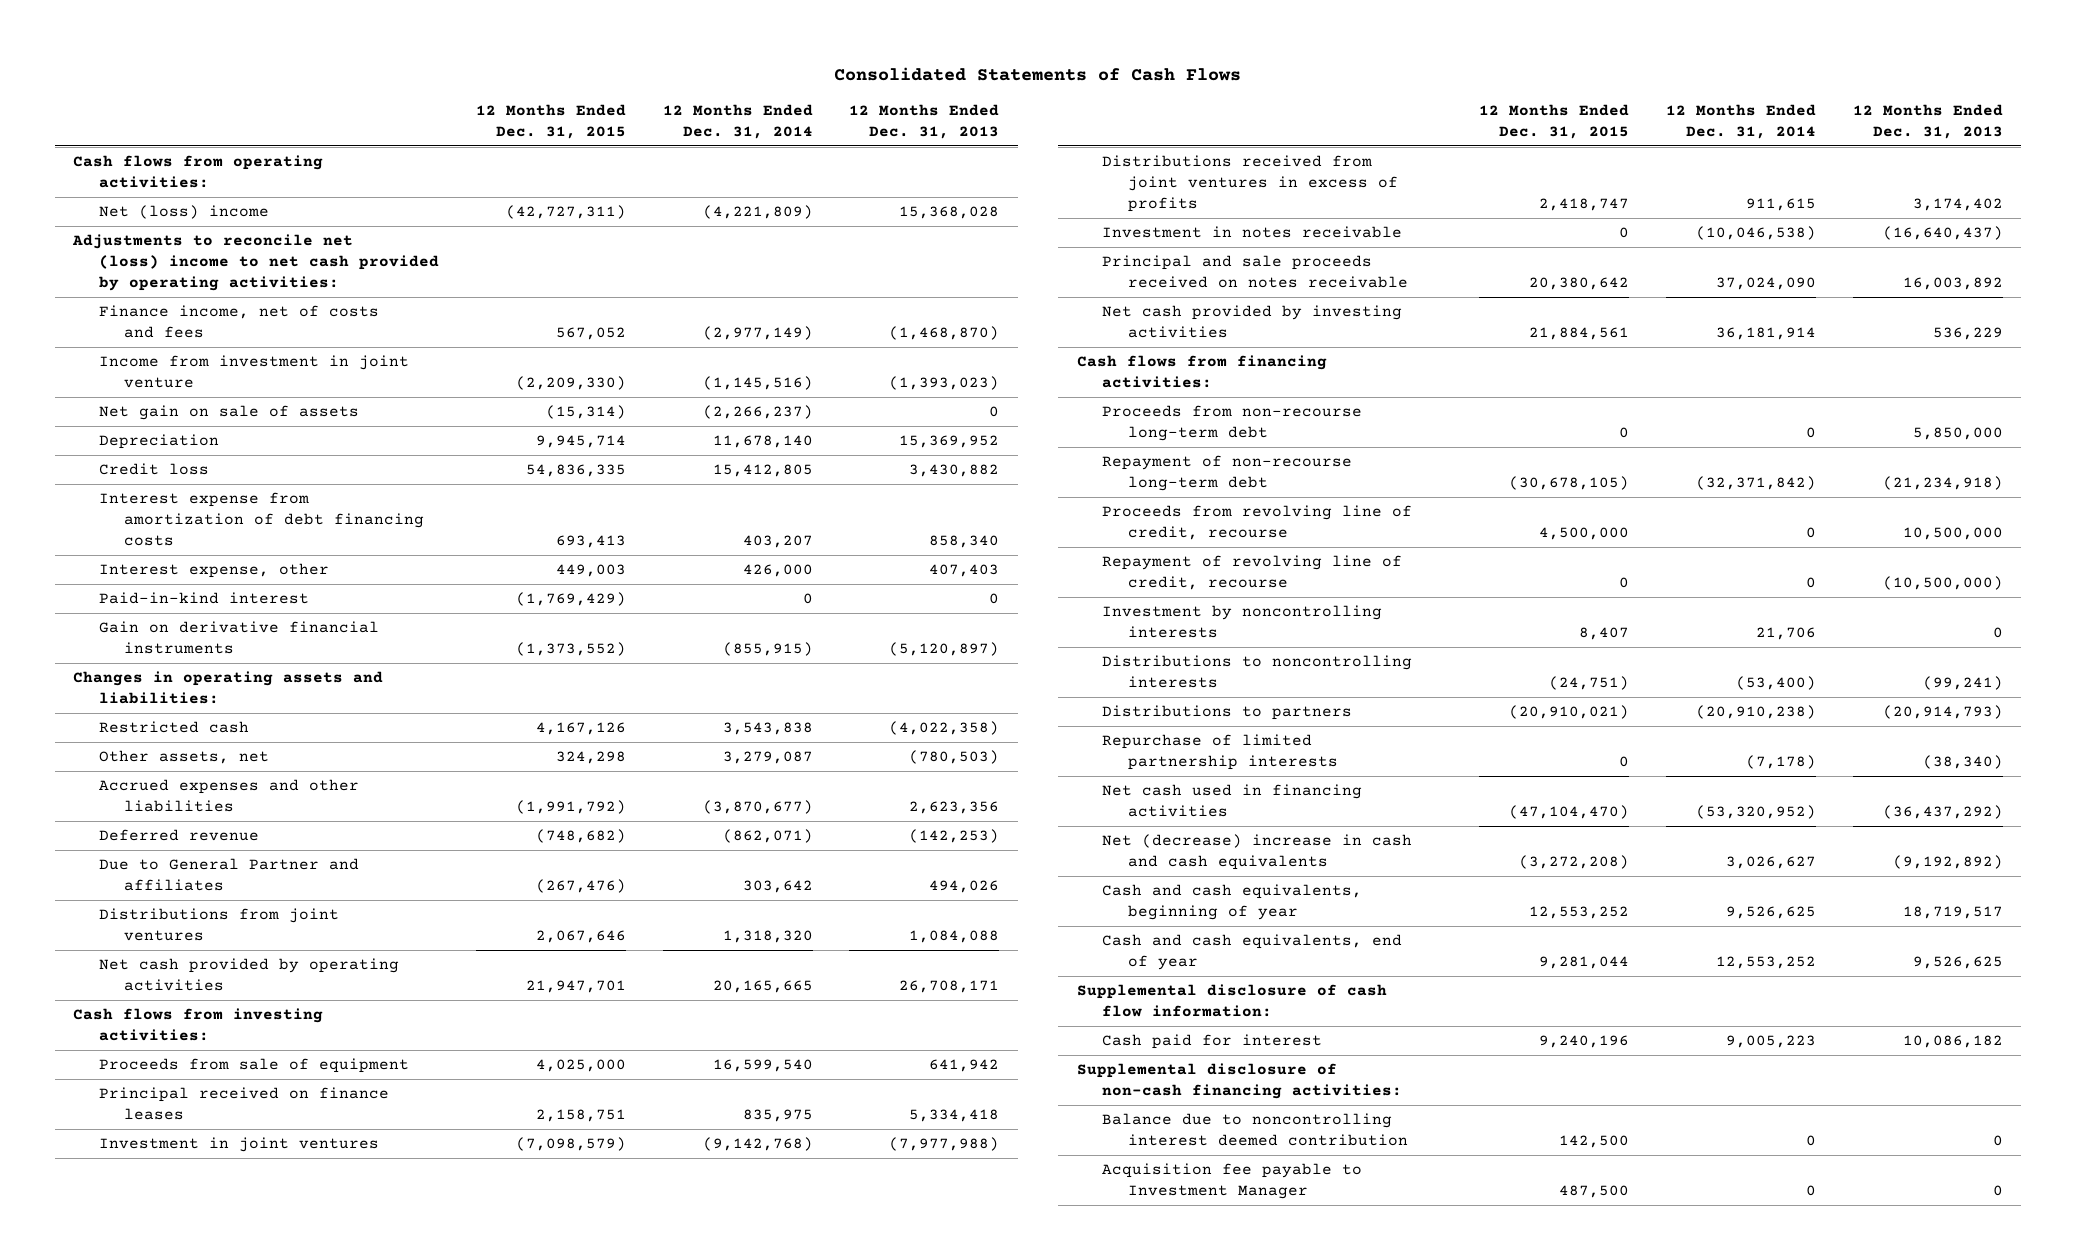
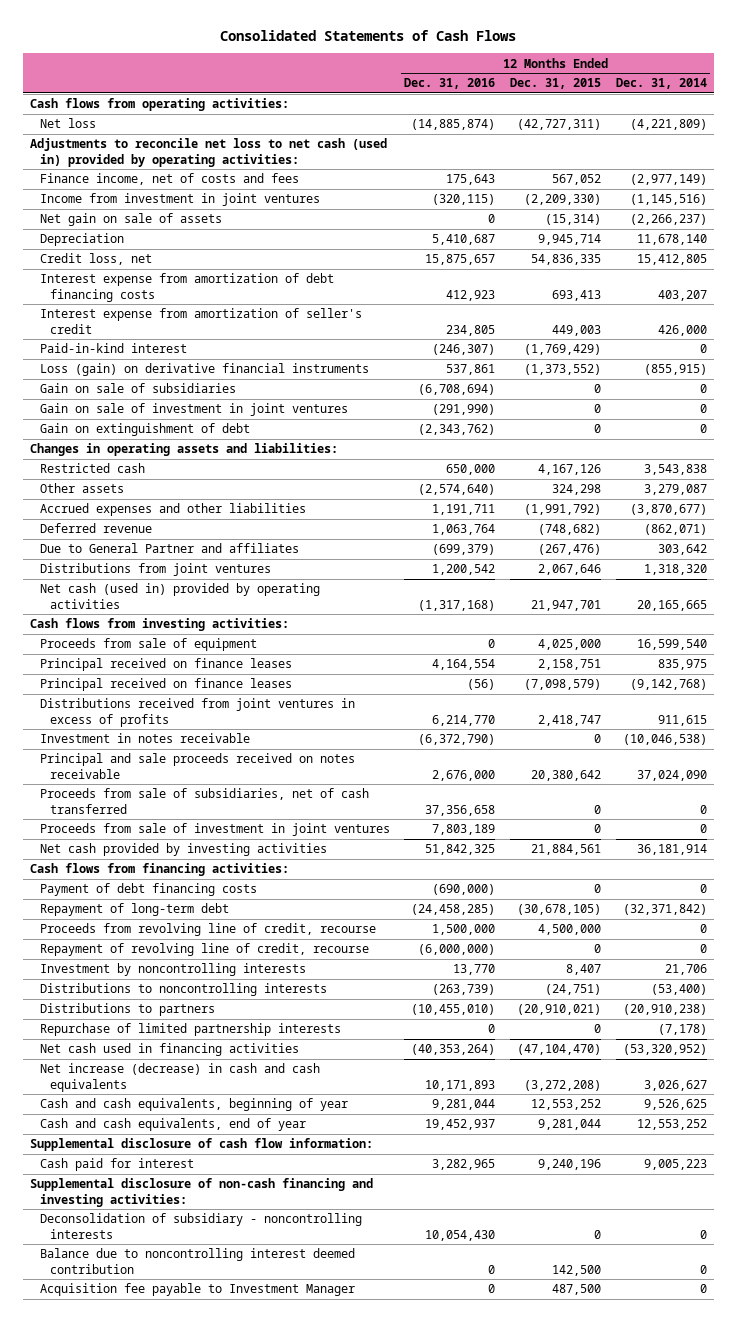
[849,104,1000,139] 12 Months Ended Dec. 31, 2013 -> none
none -> [404,78,496,90] Dec. 31, 2016
[98,205,269,220] Net (loss) income -> [39,118,96,129] Net loss
[72,234,439,291] Adjustments to reconcile net (loss) income to net cash provided by operating activities: -> [29,138,387,167] Adjustments to reconcile net loss to net cash (used in) provided by operating activities:
[98,355,409,389] Income from investment in joint venture -> [39,193,320,207] Income from investment in joint ventures
[98,463,209,476] Credit loss -> [39,253,152,266] Credit loss, net
[98,563,329,579] Interest expense, other -> [39,308,362,334] Interest expense from amortization of seller's credit
[98,621,379,655] Gain on derivative financial instruments -> [39,363,369,377] Loss (gain) on derivative financial instruments
none -> [39,383,236,394] Gain on sale of subsidiaries
none -> [39,403,348,417] Gain on sale of investment in joint ventures
none -> [39,423,250,437] Gain on extinguishment of debt
[98,750,269,765] Other assets, net -> [39,483,124,494] Other assets
[98,958,399,992] Net cash provided by operating activities -> [39,583,320,609] Net cash (used in) provided by operating activities
[98,1137,379,1153] Investment in joint ventures -> [39,678,292,692] Principal received on finance leases
none -> [39,788,369,814] Proceeds from sale of subsidiaries, net of cash transferred
none -> [39,823,390,837] Proceeds from sale of investment in joint ventures
[1102,405,1363,442] Proceeds from non-recourse long-term debt -> none
none -> [39,883,257,897] Payment of debt financing costs
[1102,455,1353,492] Repayment of non-recourse long-term debt -> [39,903,229,917] Repayment of long-term debt
[1102,834,1413,871] Net (decrease) increase in cash and cash equivalents -> [39,1063,320,1092] Net increase (decrease) in cash and cash equivalents
[1076,1063,1403,1100] Supplemental disclosure of non-cash financing activities: -> [29,1178,373,1207] Supplemental disclosure of non-cash financing and investing activities:
none -> [39,1213,362,1239] Deconsolidation of subsidiary - noncontrolling interests

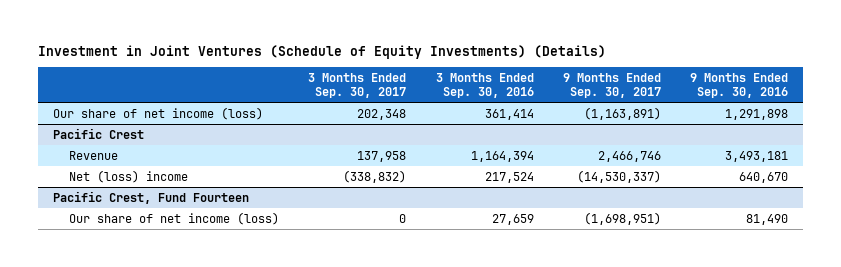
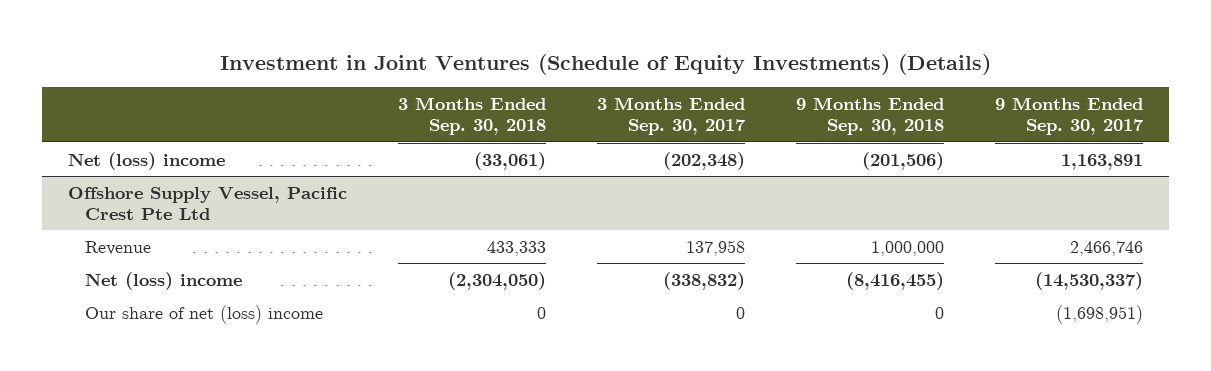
[435,73,534,98] 3 Months Ended Sep. 30, 2016 -> none
[690,73,789,98] 9 Months Ended Sep. 30, 2016 -> none
none -> [398,97,547,136] 3 Months Ended Sep. 30, 2018
none -> [796,97,945,136] 9 Months Ended Sep. 30, 2018
[52,127,144,139] Pacific Crest -> none
[52,106,263,120] Our share of net income (loss) -> [68,151,226,170] Net (loss) income
[357,108,407,120] 202,348 -> [663,151,746,170] (202,348)
[583,106,661,120] (1,163,891) -> [1061,153,1144,170] 1,163,891
none -> [68,186,348,220] Offshore Supply Vessel, Pacific Crest Pte Ltd
[52,190,249,204] Pacific Crest, Fund Fourteen -> none
[69,211,280,225] Our share of net income (loss) -> [85,304,324,324] Our share of net (loss) income

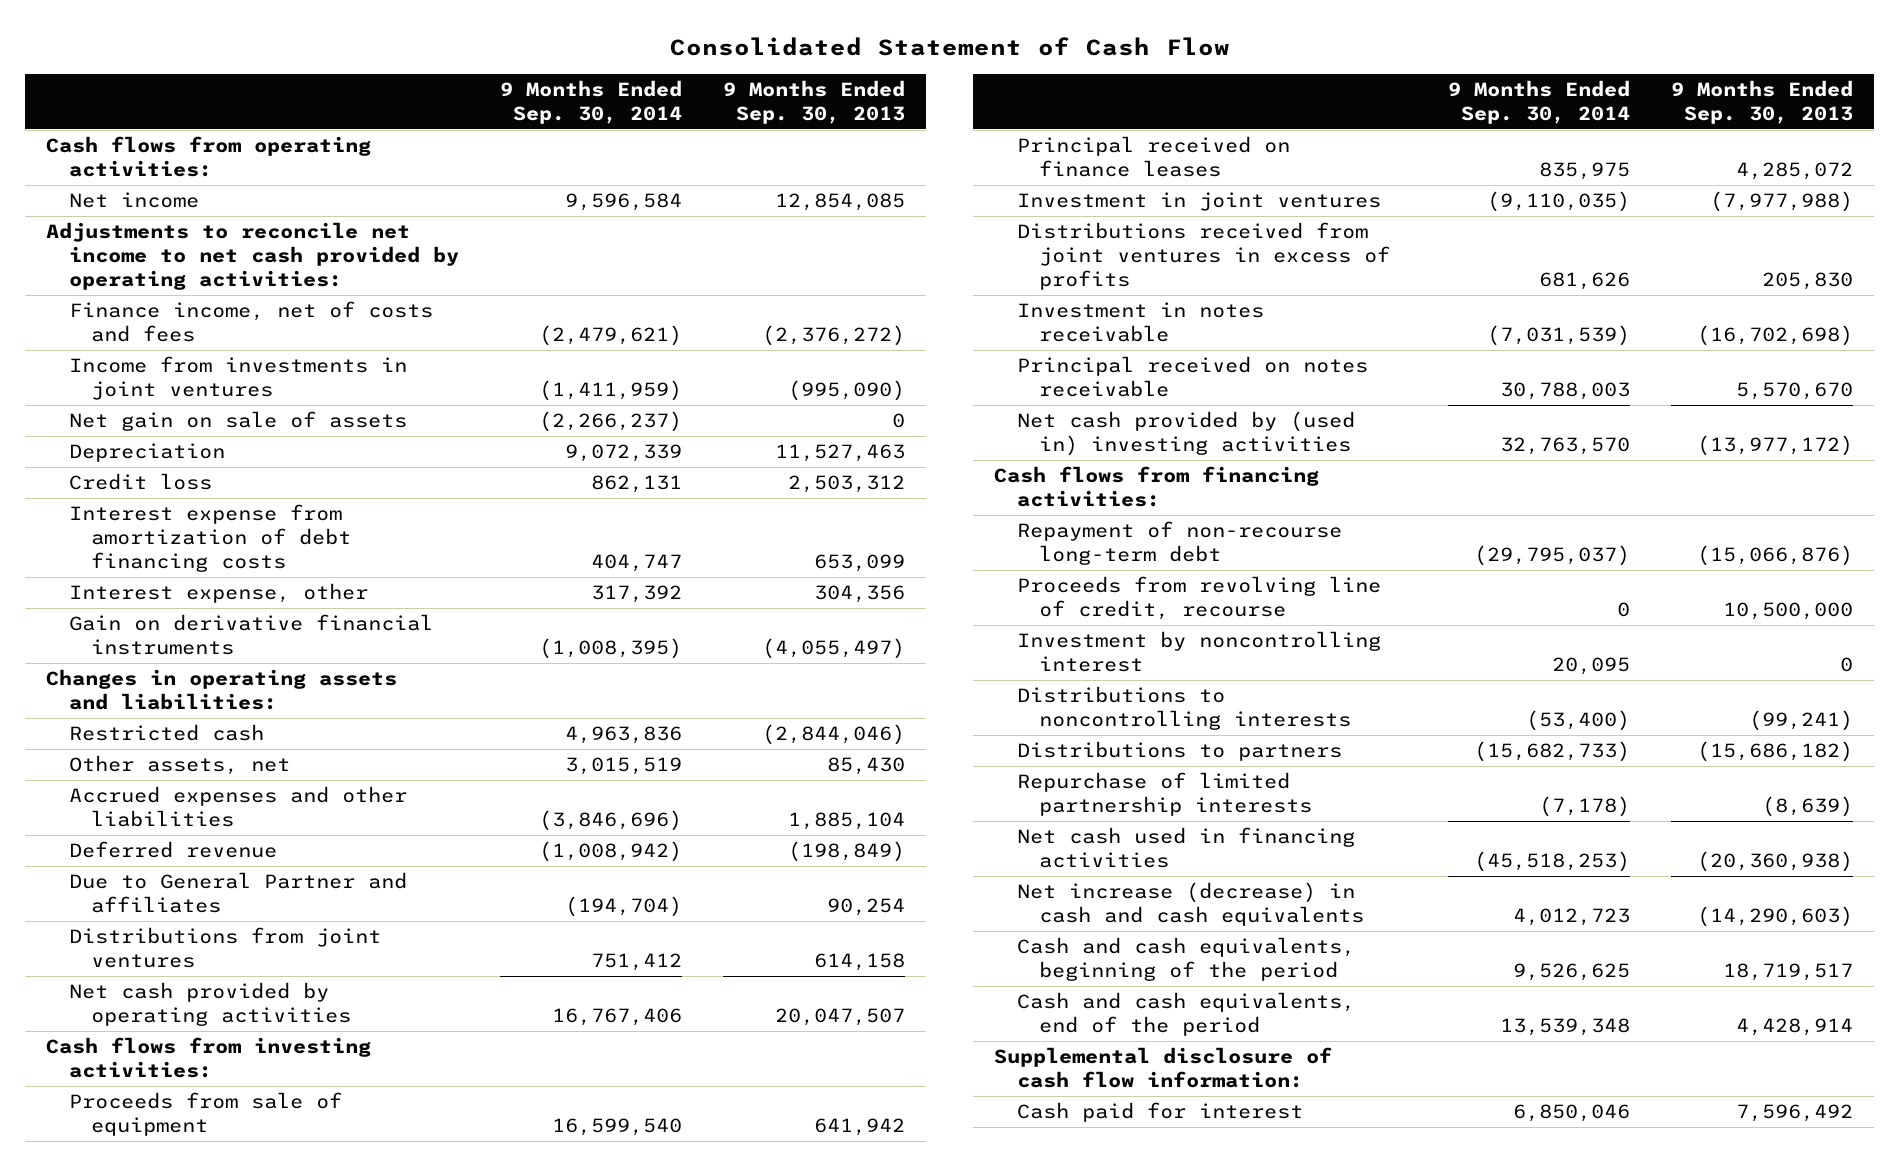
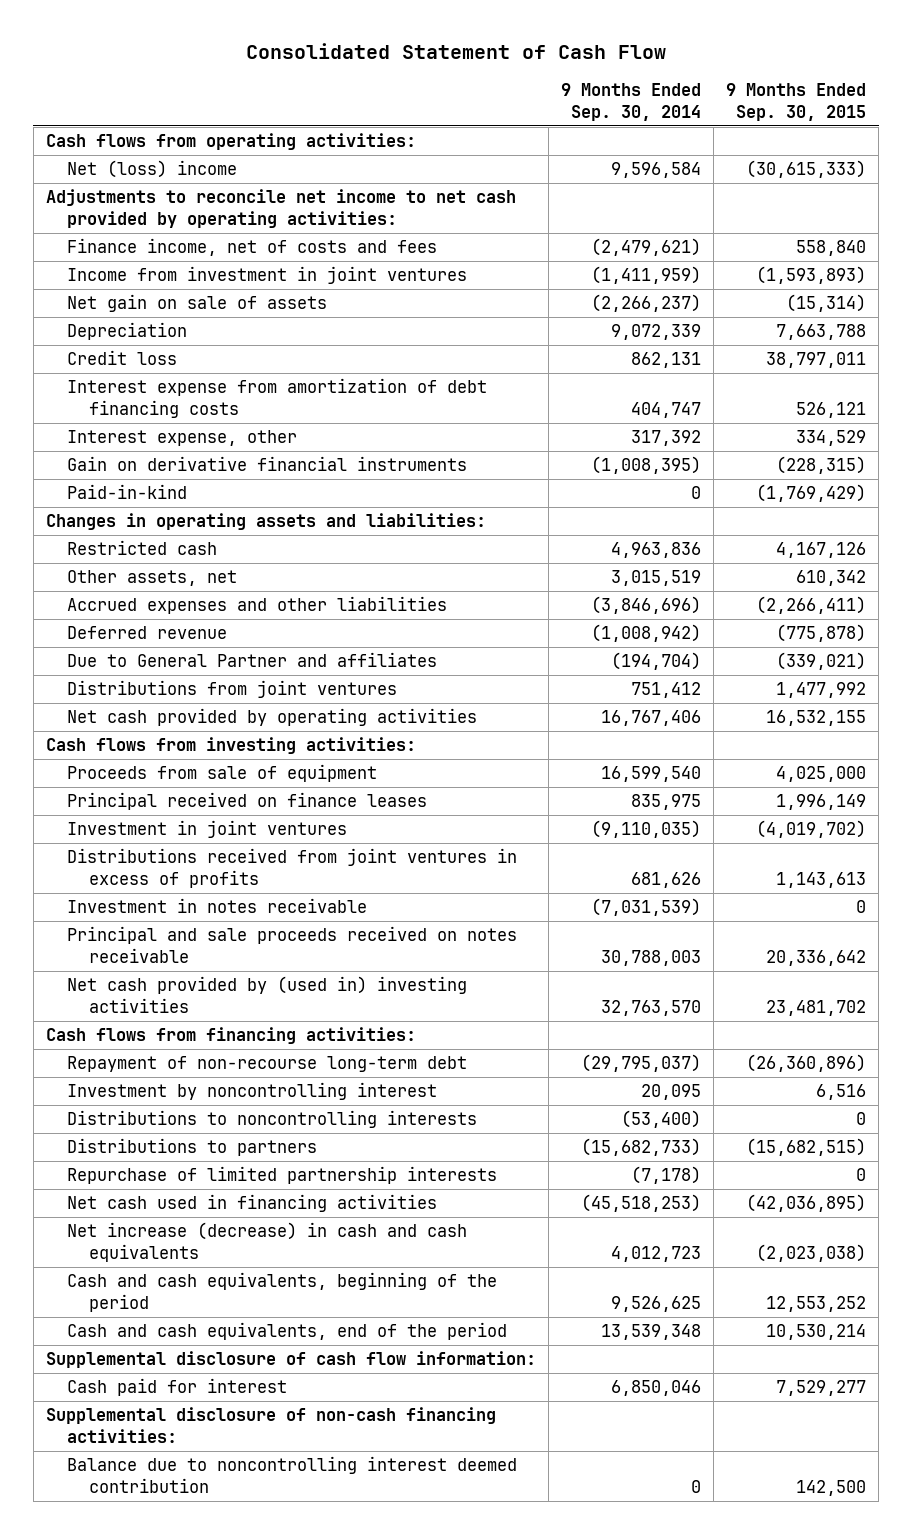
[723,80,906,125] 9 Months Ended Sep. 30, 2013 -> none
none -> [726,83,867,121] 9 Months Ended Sep. 30, 2015
[68,192,199,209] Net income -> [67,160,238,179] Net (loss) income
[68,356,407,401] Income from investments in joint ventures -> [67,266,468,285] Income from investment in joint ventures
none -> [67,484,188,500] Paid-in-kind
[1016,356,1368,398] Principal received on notes receivable -> [67,926,518,963] Principal and sale proceeds received on notes receivable
[1016,576,1381,621] Proceeds from revolving line of credit, recourse -> none
none -> [45,1407,496,1443] Supplemental disclosure of non-cash financing activities:
none -> [67,1456,518,1493] Balance due to noncontrolling interest deemed contribution

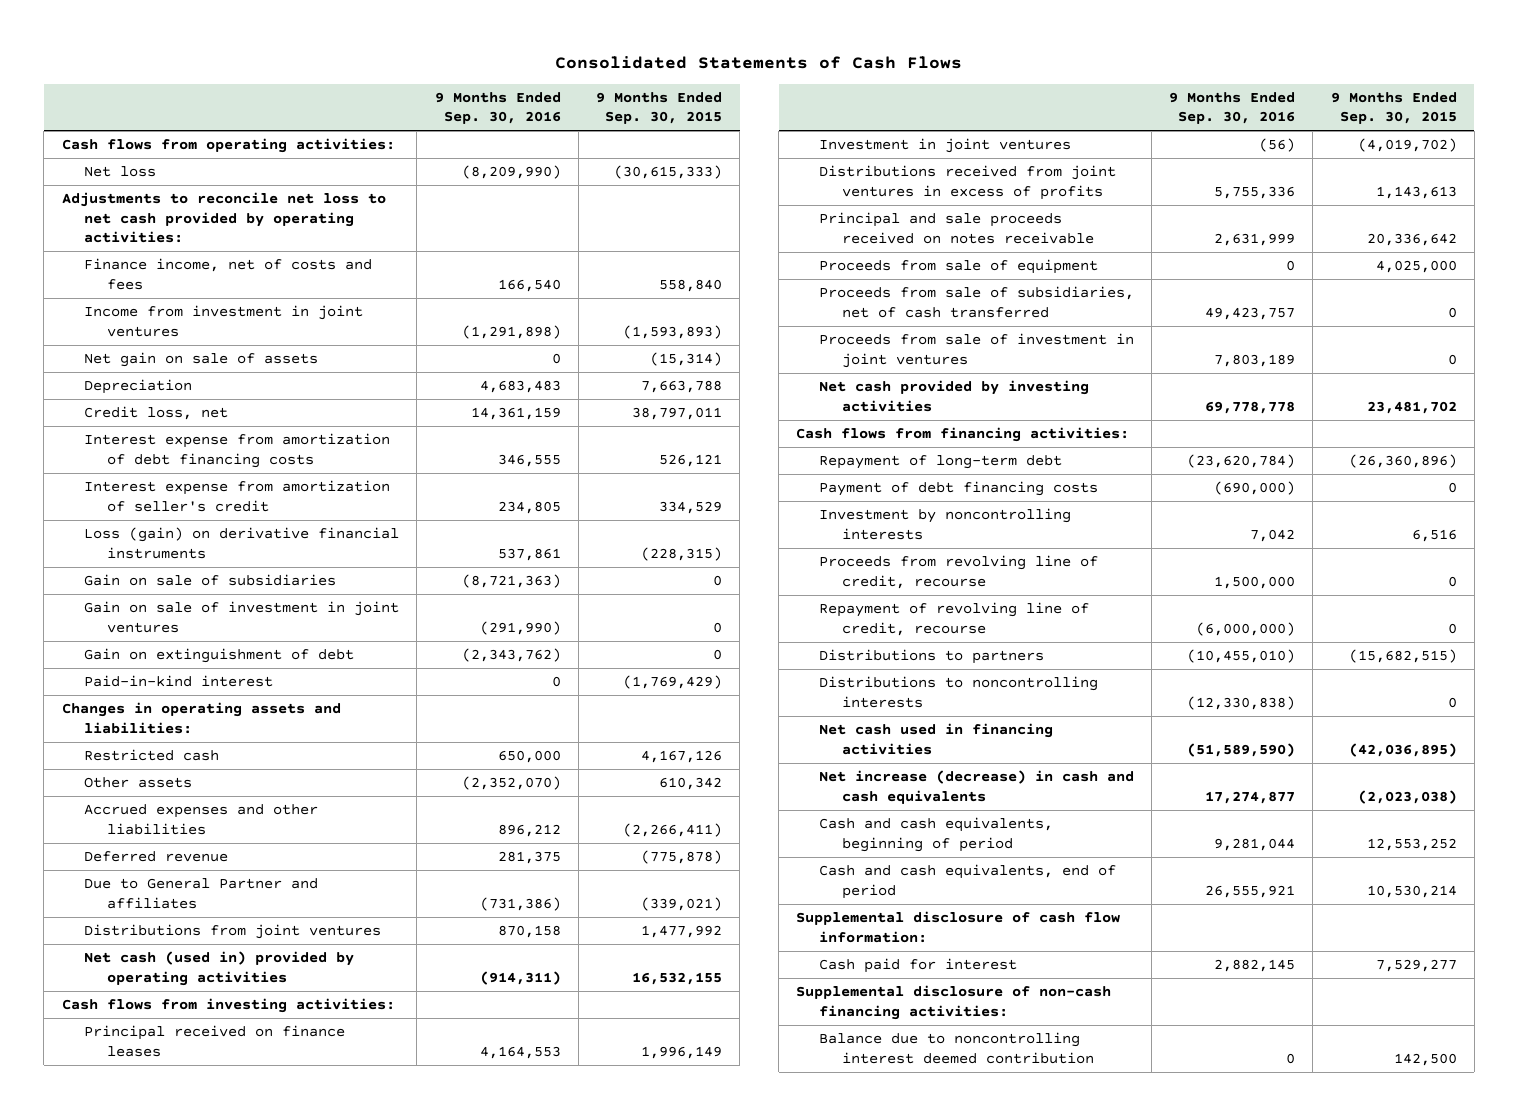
[245,43,666,60] Consolidated Statement of Cash Flow -> [555,56,963,70] Consolidated Statements of Cash Flows
[560,83,701,121] 9 Months Ended Sep. 30, 2014 -> none
none -> [434,92,561,125] 9 Months Ended Sep. 30, 2016
[67,160,238,179] Net (loss) income -> [84,166,157,178] Net loss
[45,189,516,228] Adjustments to reconcile net income to net cash provided by operating activities: -> [61,192,386,243] Adjustments to reconcile net loss to net cash provided by operating activities:
[67,350,178,366] Credit loss -> [84,406,229,421] Credit loss, net
[67,430,298,447] Interest expense, other -> [84,480,391,512] Interest expense from amortization of seller's credit
[67,456,468,472] Gain on derivative financial instruments -> [84,527,400,559] Loss (gain) on derivative financial instruments
none -> [84,574,337,587] Gain on sale of subsidiaries
none -> [84,601,400,633] Gain on sale of investment in joint ventures
none -> [84,648,355,664] Gain on extinguishment of debt
[67,484,188,500] Paid-in-kind -> [84,675,274,688] Paid-in-kind interest
[67,570,238,587] Other assets, net -> [84,777,193,789] Other assets
[67,708,478,727] Net cash provided by operating activities -> [84,951,355,986] Net cash (used in) provided by operating activities
[67,898,368,914] Investment in notes receivable -> none
[67,764,378,783] Proceeds from sale of equipment -> [818,259,1098,275] Proceeds from sale of equipment
none -> [818,286,1134,318] Proceeds from sale of subsidiaries, net of cash transferred
none -> [818,333,1134,368] Proceeds from sale of investment in joint ventures
[67,976,468,1013] Net cash provided by (used in) investing activities -> [818,380,1089,412] Net cash provided by investing activities
[67,1056,468,1073] Repayment of non-recourse long-term debt -> [818,455,1062,470] Repayment of long-term debt
none -> [818,481,1098,497] Payment of debt financing costs
[67,1082,438,1101] Investment by noncontrolling interest -> [818,508,1071,540] Investment by noncontrolling interests
none -> [818,555,1098,589] Proceeds from revolving line of credit, recourse
none -> [818,602,1089,636] Repayment of revolving line of credit, recourse
[67,1166,498,1185] Repurchase of limited partnership interests -> none
[67,1110,478,1129] Distributions to noncontrolling interests -> [818,676,1098,708] Distributions to noncontrolling interests
[67,1272,498,1312] Cash and cash equivalents, beginning of the period -> [818,817,1053,852] Cash and cash equivalents, beginning of period
[67,1322,508,1341] Cash and cash equivalents, end of the period -> [818,864,1116,899] Cash and cash equivalents, end of period

